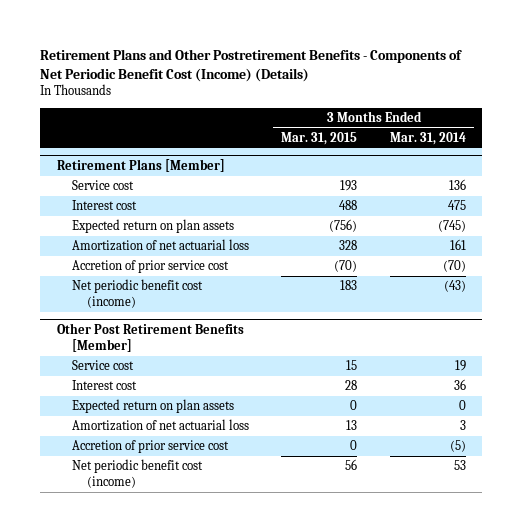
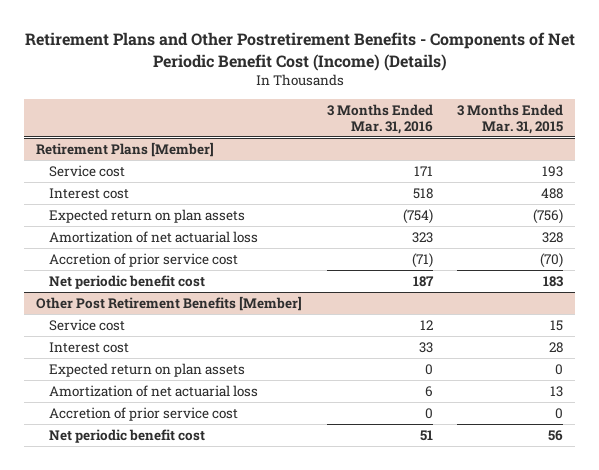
[390,131,467,145] Mar. 31, 2014 -> none
none -> [326,103,433,134] 3 Months Ended Mar. 31, 2016
[71,279,203,309] Net periodic benefit cost (income) -> [49,274,206,289] Net periodic benefit cost
[71,459,203,489] Net periodic benefit cost (income) -> [49,428,206,443] Net periodic benefit cost

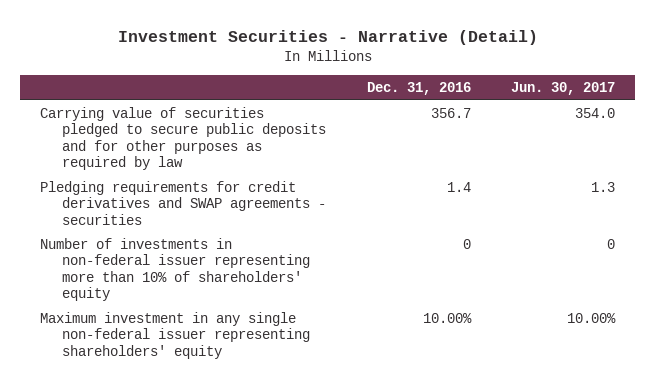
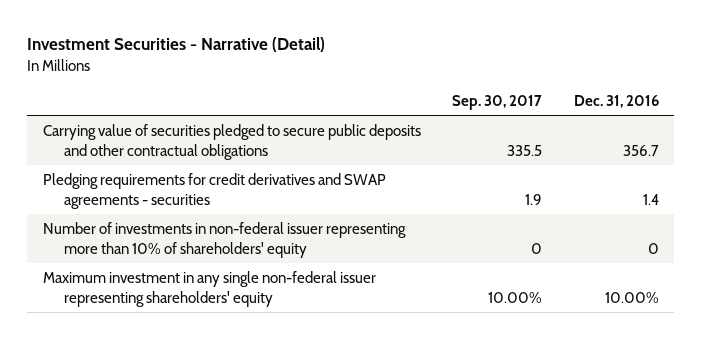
[511,82,616,96] Jun. 30, 2017 -> none
none -> [452,94,543,110] Sep. 30, 2017
[40,106,327,171] Carrying value of securities pledged to secure public deposits and for other purposes as required by law -> [42,124,421,160] Carrying value of securities pledged to secure public deposits and other contractual obligations

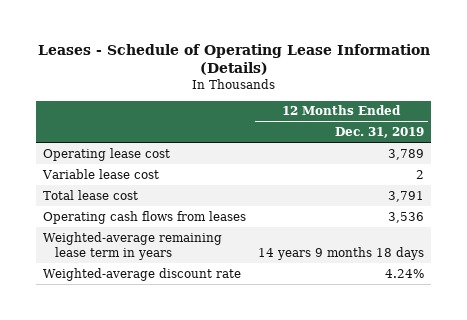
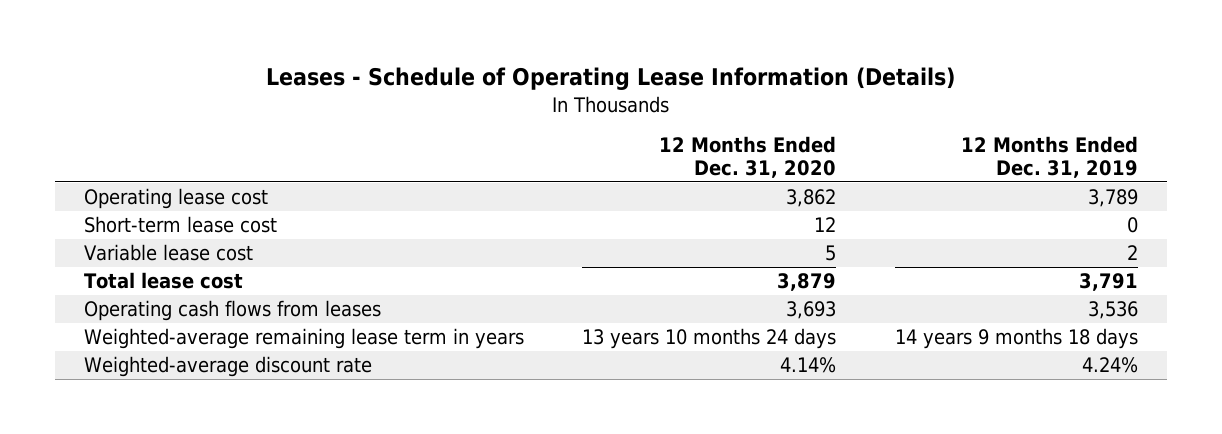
none -> [659,136,837,178] 12 Months Ended Dec. 31, 2020
none -> [84,216,278,234] Short-term lease cost

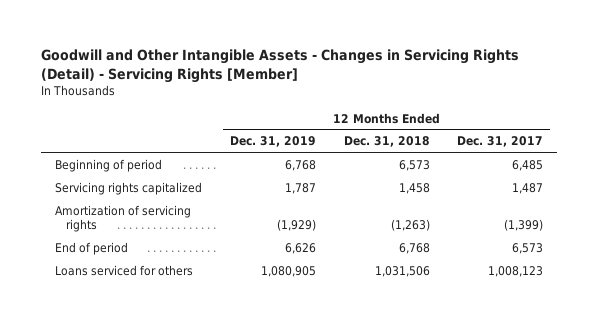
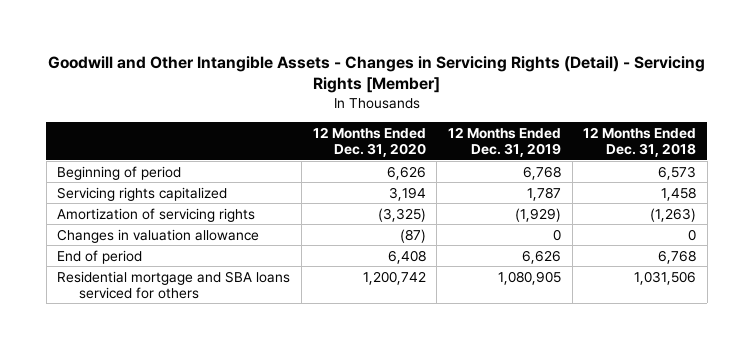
[457,136,544,148] Dec. 31, 2017 -> none
none -> [312,126,426,158] 12 Months Ended Dec. 31, 2020
none -> [57,228,260,243] Changes in valuation allowance
[55,264,194,276] Loans serviced for others -> [57,270,291,299] Residential mortgage and SBA loans serviced for others

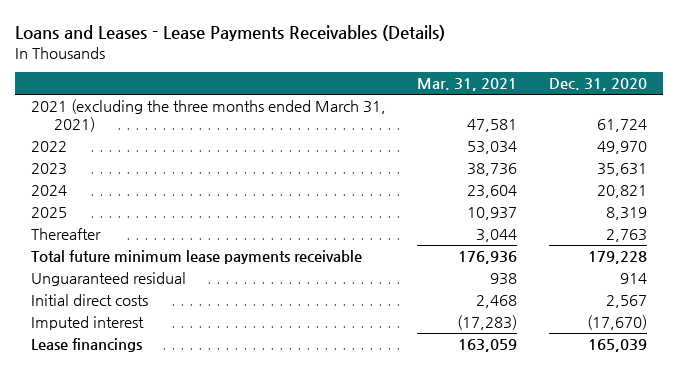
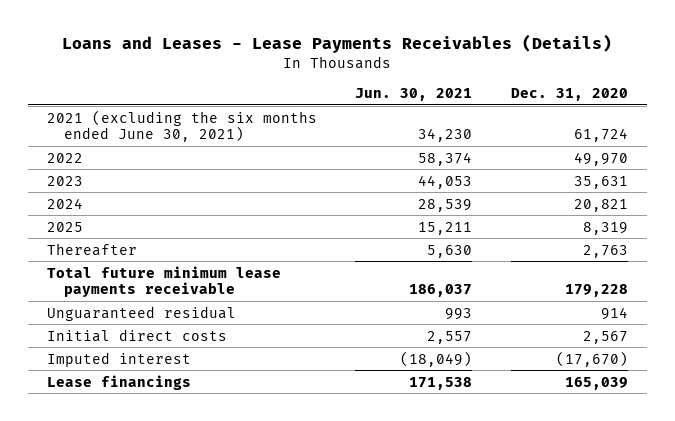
[417,78,518,92] Mar. 31, 2021 -> none
none -> [355,87,473,101] Jun. 30, 2021
[30,99,386,132] 2021 (excluding the three months ended March 31, 2021) -> [46,109,317,143] 2021 (excluding the six months ended June 30, 2021)

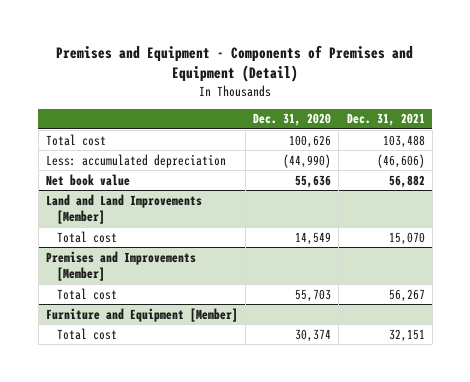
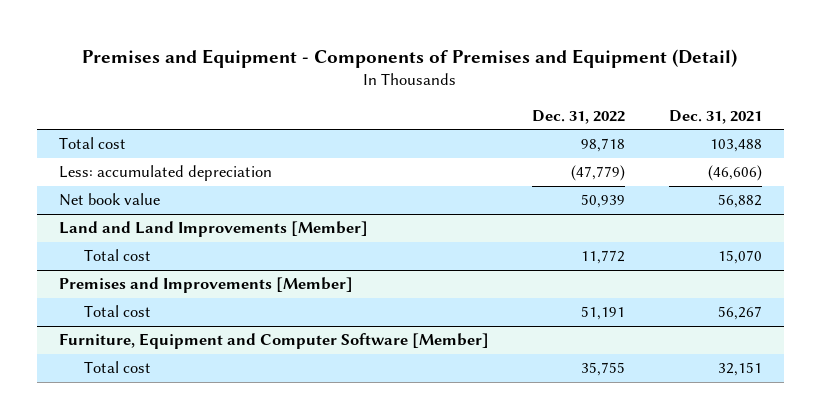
[253,113,332,127] Dec. 31, 2020 -> none
none -> [532,109,626,124] Dec. 31, 2022
[45,307,238,322] Furniture and Equipment [Member] -> [58,333,489,350] Furniture, Equipment and Computer Software [Member]

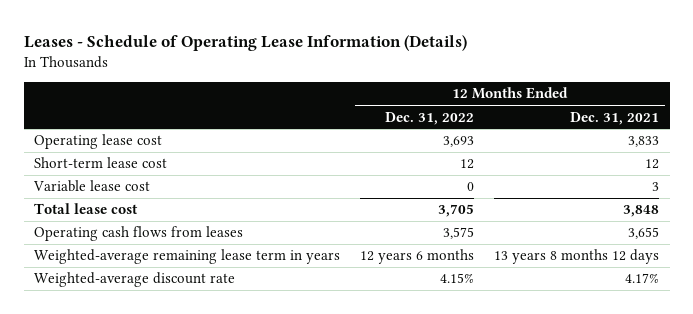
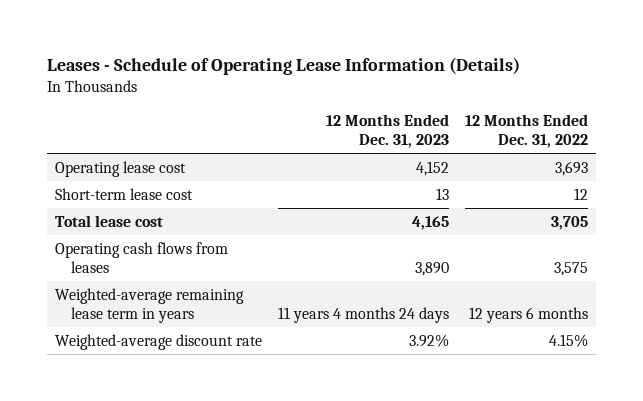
[570,111,660,125] Dec. 31, 2021 -> none
none -> [326,114,450,149] 12 Months Ended Dec. 31, 2023
[32,180,150,193] Variable lease cost -> none

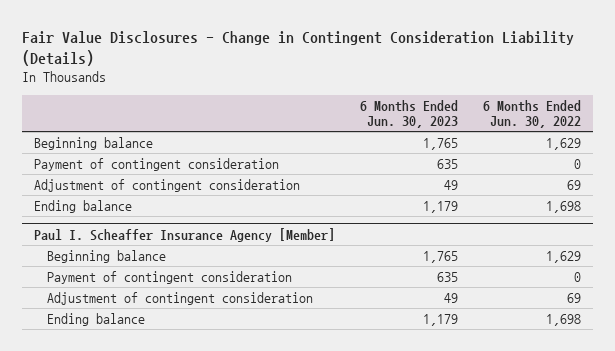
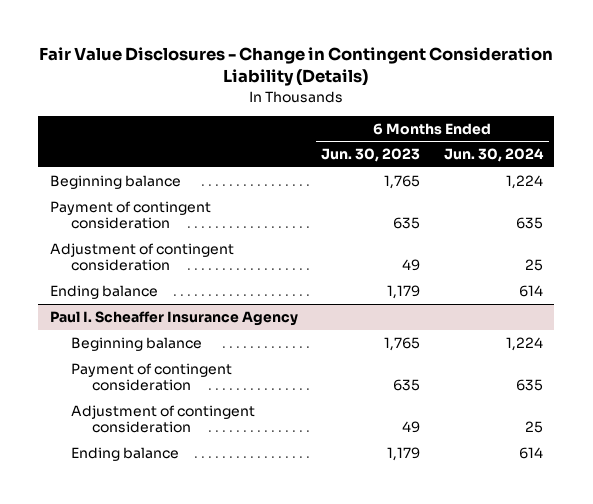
[482,99,581,128] 6 Months Ended Jun. 30, 2022 -> none
none -> [443,148,544,163] Jun. 30, 2024
[34,227,336,242] Paul I. Scheaffer Insurance Agency [Member] -> [50,310,299,326] Paul I. Scheaffer Insurance Agency

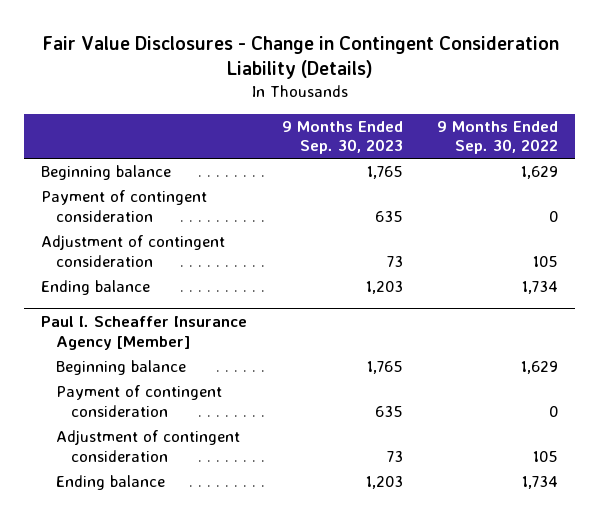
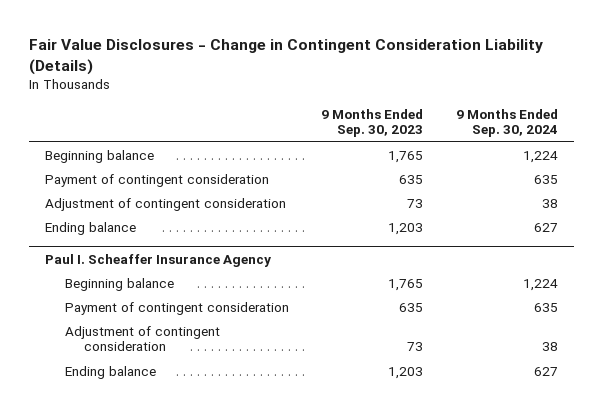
[436,120,558,155] 9 Months Ended Sep. 30, 2022 -> none
none -> [455,108,558,138] 9 Months Ended Sep. 30, 2024
[41,316,248,350] Paul I. Scheaffer Insurance Agency [Member] -> [45,253,272,267] Paul I. Scheaffer Insurance Agency

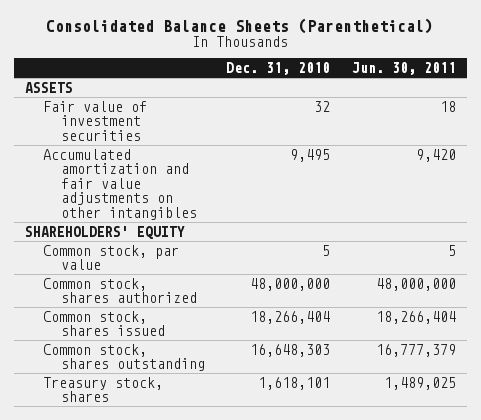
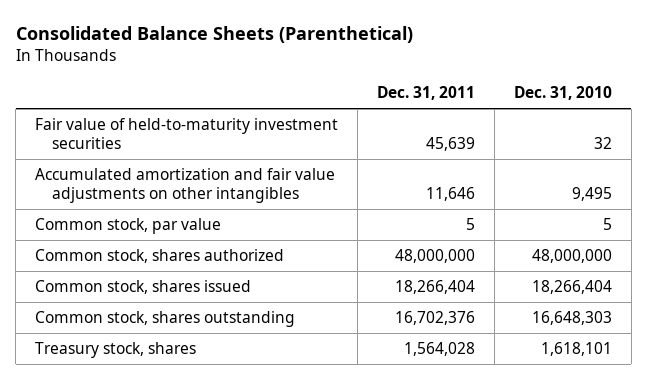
[352,62,457,76] Jun. 30, 2011 -> none
none -> [376,86,475,101] Dec. 31, 2011
[24,81,73,93] ASSETS -> none
[42,100,147,141] Fair value of investment securities -> [35,118,339,150] Fair value of held-to-maturity investment securities
[24,225,185,239] SHAREHOLDERS' EQUITY -> none

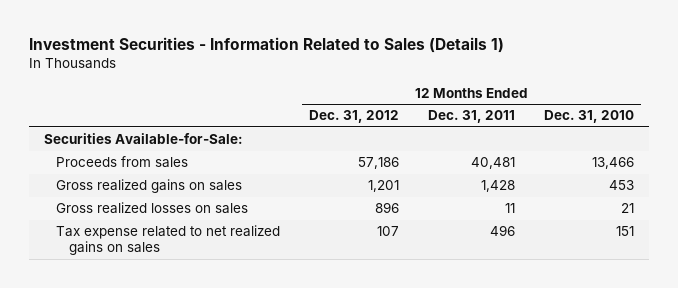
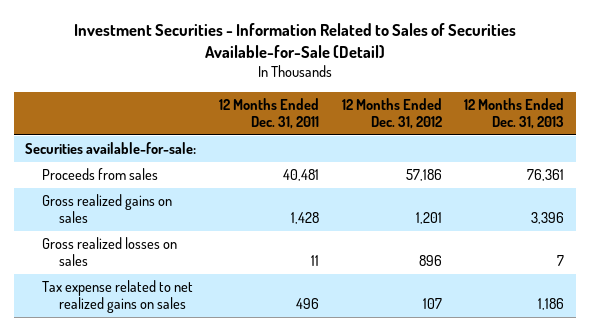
[29,36,505,53] Investment Securities - Information Related to Sales (Details 1) -> [73,22,516,59] Investment Securities - Information Related to Sales of Securities Available-for-Sale (Detail)
[544,110,635,124] Dec. 31, 2010 -> none
none -> [464,97,565,129] 12 Months Ended Dec. 31, 2013
[43,133,243,145] Securities Available-for-Sale: -> [25,142,197,155] Securities available-for-sale:

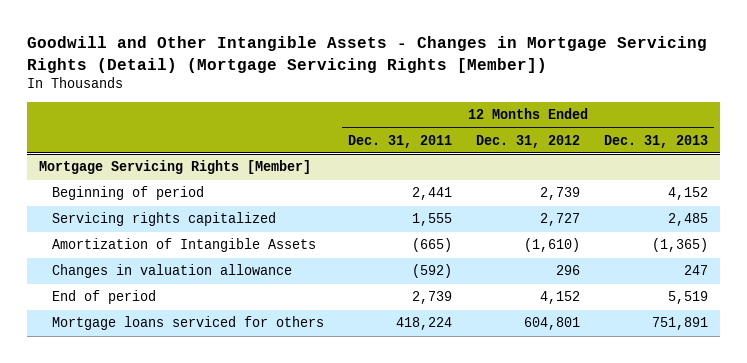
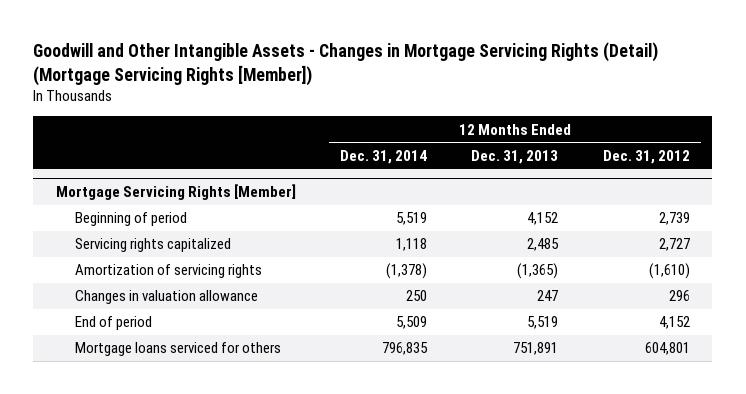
[347,134,452,148] Dec. 31, 2011 -> none
none -> [340,149,428,164] Dec. 31, 2014
[51,238,316,253] Amortization of Intangible Assets -> [75,264,263,279] Amortization of servicing rights

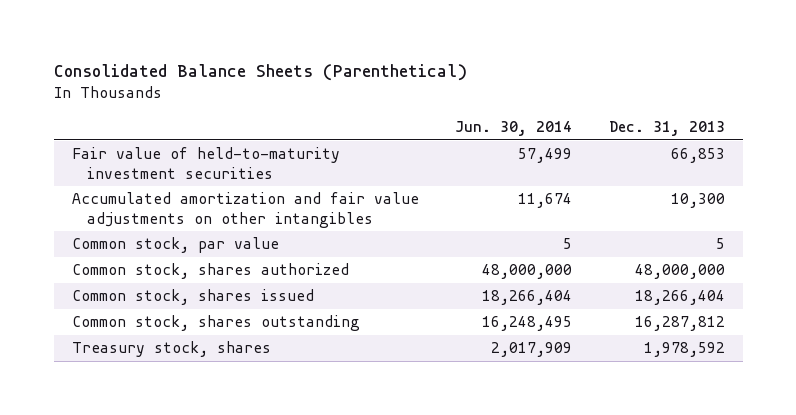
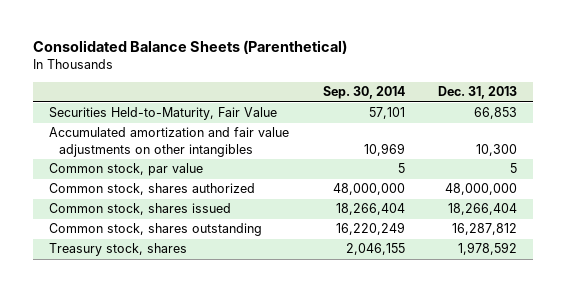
[455,120,573,136] Jun. 30, 2014 -> none
none -> [322,86,405,100] Sep. 30, 2014
[71,147,340,179] Fair value of held-to-maturity investment securities -> [49,107,278,121] Securities Held-to-Maturity, Fair Value

